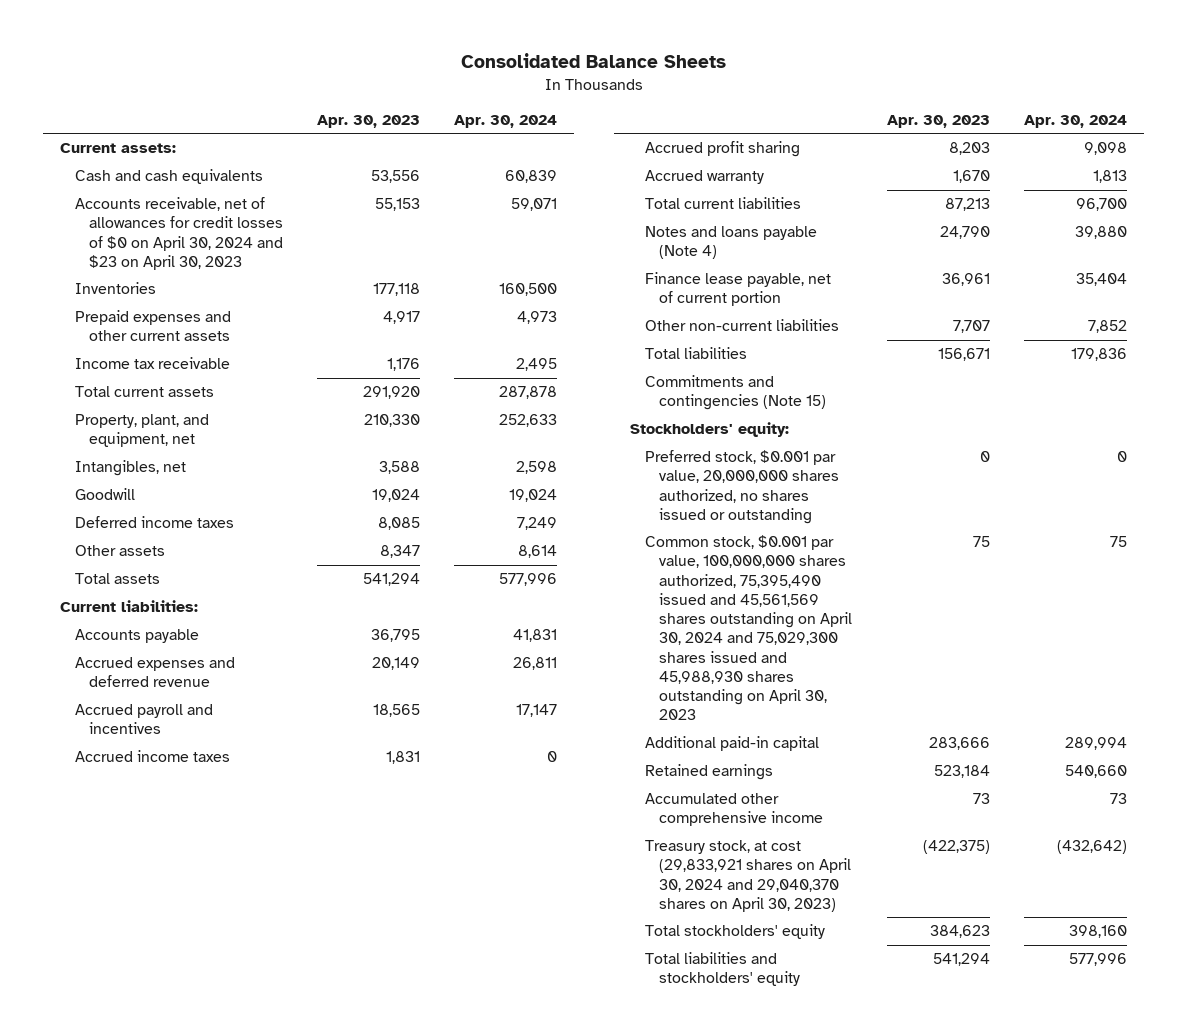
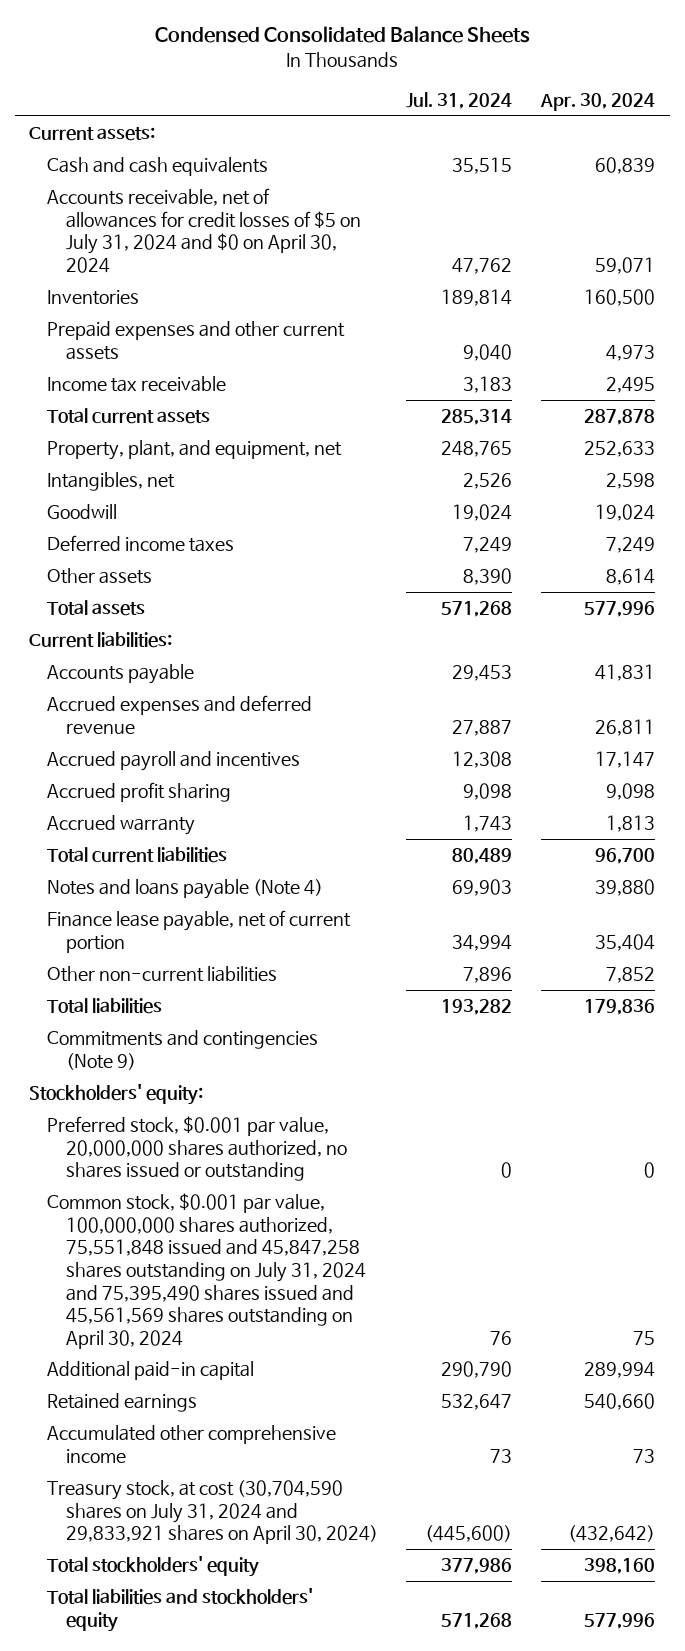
[460,53,726,69] Consolidated Balance Sheets -> [155,26,531,44] Condensed Consolidated Balance Sheets
[317,114,421,128] Apr. 30, 2023 -> none
none -> [406,92,513,110] Jul. 31, 2024
[74,197,284,270] Accounts receivable, net of allowances for credit losses of $0 on April 30, 2024 and $23 on April 30, 2023 -> [47,188,361,273] Accounts receivable, net of allowances for credit losses of $5 on July 31, 2024 and $0 on April 30, 2024
[74,750,230,763] Accrued income taxes -> none
[644,375,827,411] Commitments and contingencies (Note 15) -> [47,1030,319,1070] Commitments and contingencies (Note 9)
[644,535,853,721] Common stock, $0.001 par value, 100,000,000 shares authorized, 75,395,490 issued and 45,561,569 shares outstanding on April 30, 2024 and 75,029,300 shares issued and 45,988,930 shares outstanding on April 30, 2023 -> [47,1193,366,1349] Common stock, $0.001 par value, 100,000,000 shares authorized, 75,551,848 issued and 45,847,258 shares outstanding on July 31, 2024 and 75,395,490 shares issued and 45,561,569 shares outstanding on April 30, 2024
[644,840,852,912] Treasury stock, at cost (29,833,921 shares on April 30, 2024 and 29,040,370 shares on April 30, 2023) -> [47,1480,378,1545] Treasury stock, at cost (30,704,590 shares on July 31, 2024 and 29,833,921 shares on April 30, 2024)

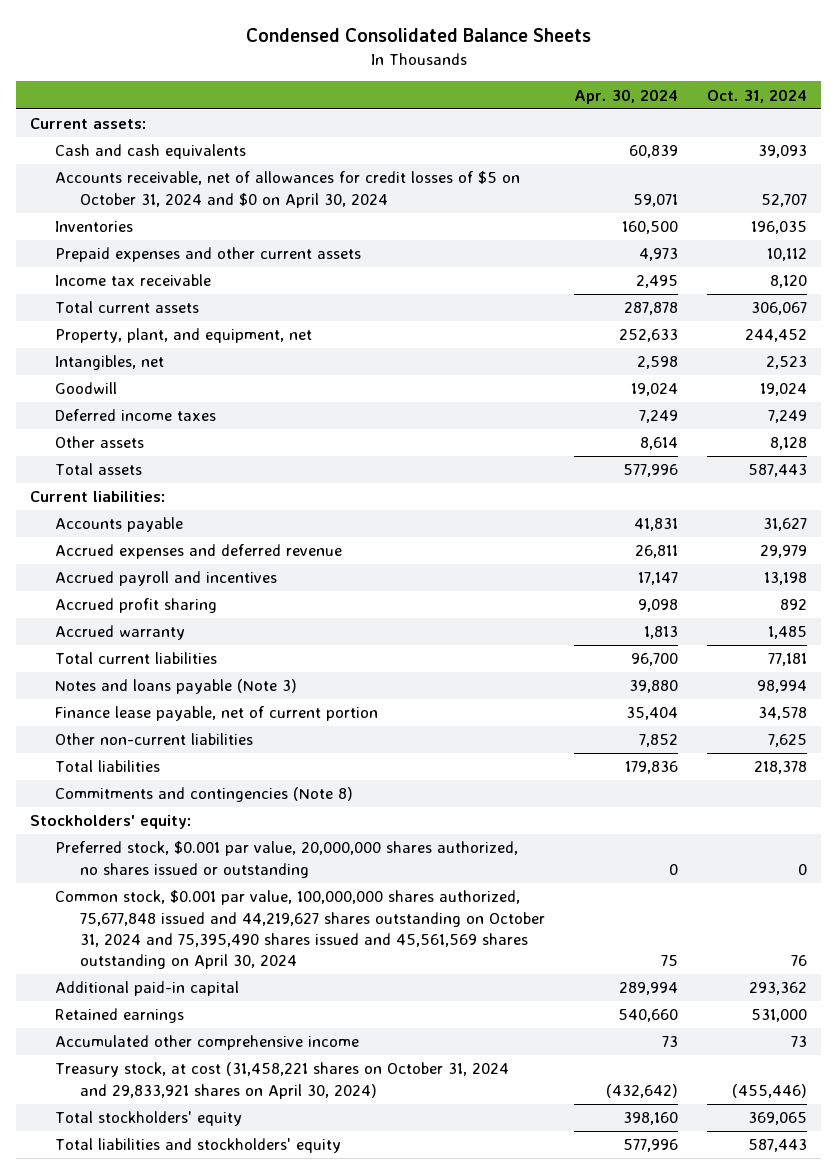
[406,92,513,110] Jul. 31, 2024 -> none
none -> [706,88,807,103] Oct. 31, 2024
[47,188,361,273] Accounts receivable, net of allowances for credit losses of $5 on July 31, 2024 and $0 on April 30, 2024 -> [55,171,521,208] Accounts receivable, net of allowances for credit losses of $5 on October 31, 2024 and $0 on April 30, 2024
[47,879,324,900] Notes and loans payable (Note 4) -> [55,679,298,695] Notes and loans payable (Note 3)
[47,1030,319,1070] Commitments and contingencies (Note 9) -> [55,787,354,803] Commitments and contingencies (Note 8)
[47,1193,366,1349] Common stock, $0.001 par value, 100,000,000 shares authorized, 75,551,848 issued and 45,847,258 shares outstanding on July 31, 2024 and 75,395,490 shares issued and 45,561,569 shares outstanding on April 30, 2024 -> [55,890,546,970] Common stock, $0.001 par value, 100,000,000 shares authorized, 75,677,848 issued and 44,219,627 shares outstanding on October 31, 2024 and 75,395,490 shares issued and 45,561,569 shares outstanding on April 30, 2024
[47,1480,378,1545] Treasury stock, at cost (30,704,590 shares on July 31, 2024 and 29,833,921 shares on April 30, 2024) -> [55,1062,510,1099] Treasury stock, at cost (31,458,221 shares on October 31, 2024 and 29,833,921 shares on April 30, 2024)

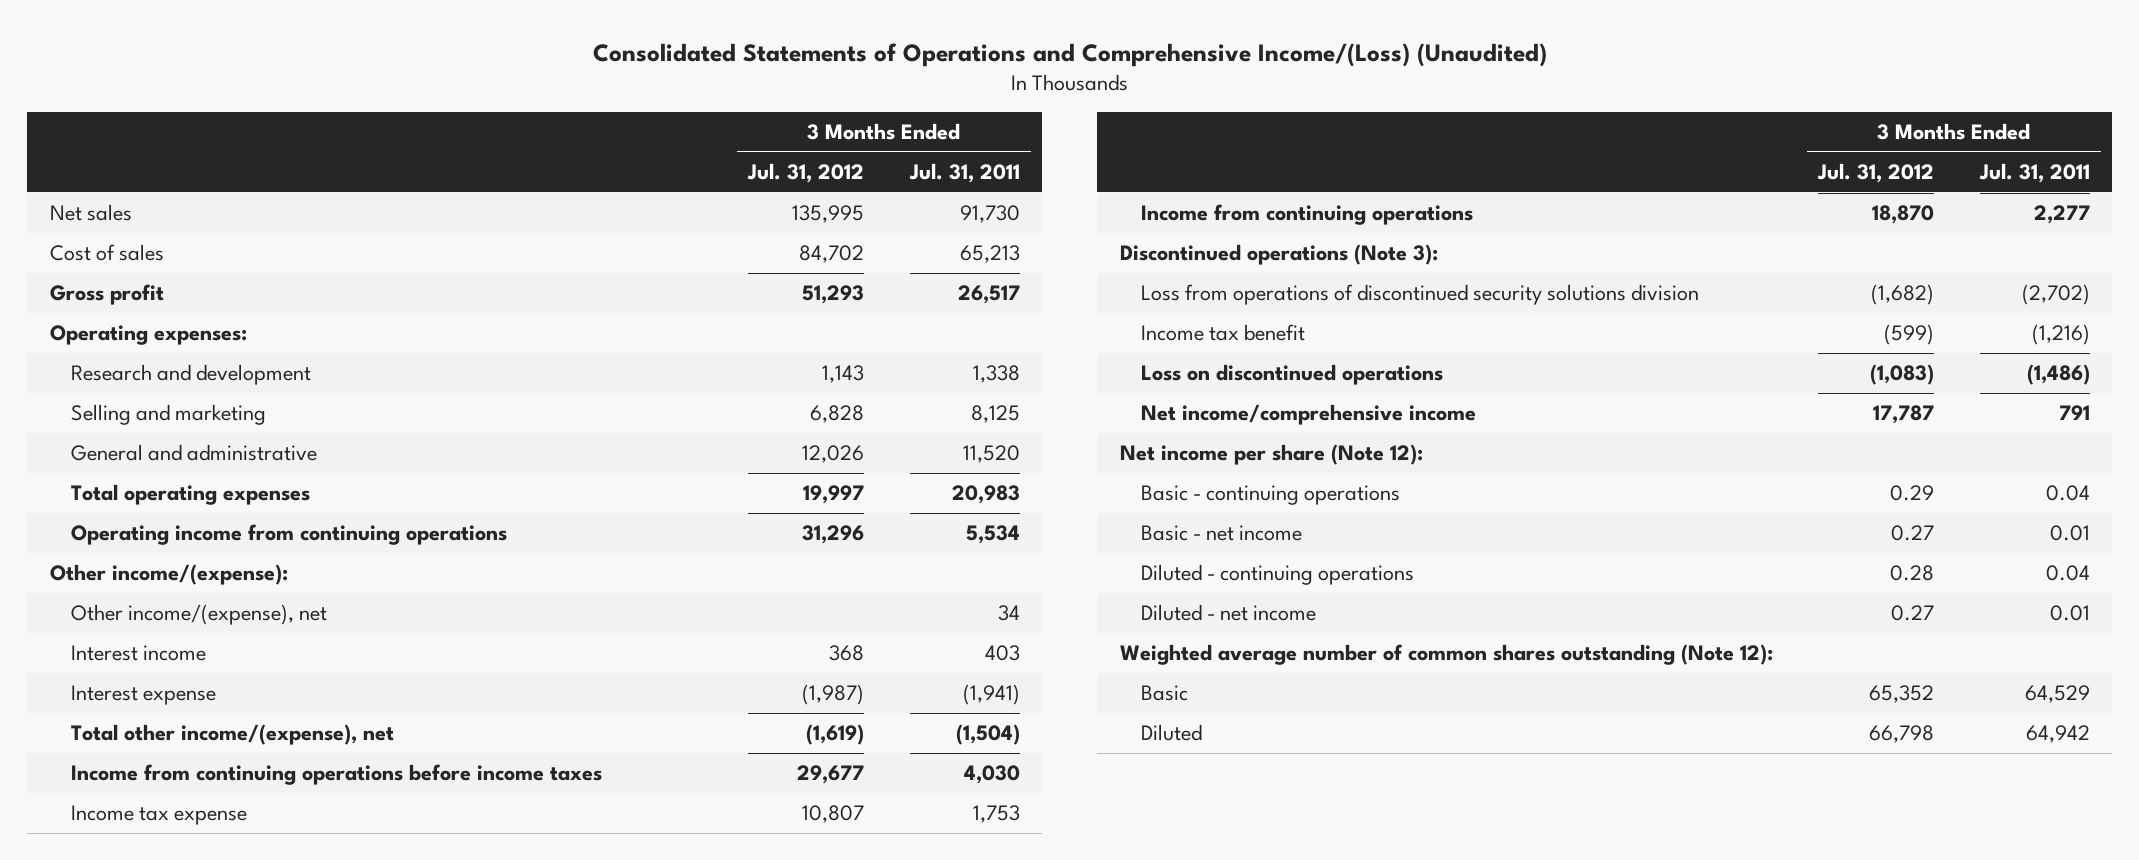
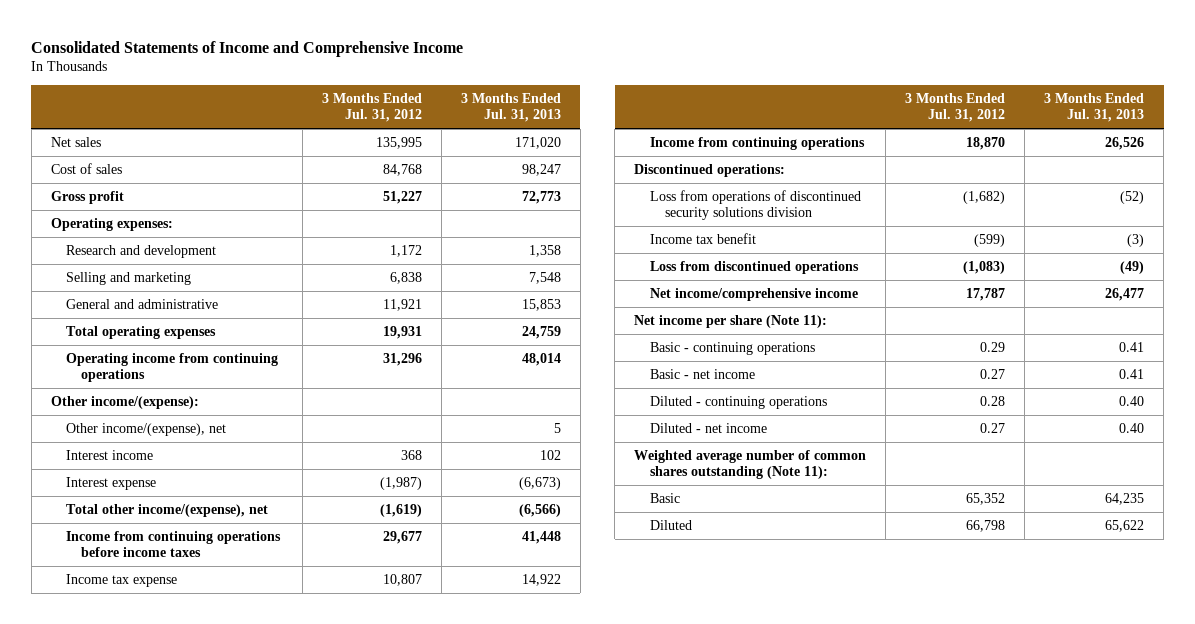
[592,42,1547,67] Consolidated Statements of Operations and Comprehensive Income/(Loss) (Unaudited) -> [31,40,464,57] Consolidated Statements of Income and Comprehensive Income
[908,162,1020,183] Jul. 31, 2011 -> none
none -> [460,93,561,123] 3 Months Ended Jul. 31, 2013
[799,245,865,264] 84,702 -> [382,163,422,176] 84,768
[802,285,865,305] 51,293 -> [382,190,422,204] 51,227
[822,365,865,384] 1,143 -> [389,244,422,257] 1,172
[810,405,865,424] 6,828 -> [389,271,422,284] 6,838
[802,445,865,464] 12,026 -> [382,298,422,311] 11,921
[803,485,865,505] 19,997 -> [382,325,422,339] 19,931
[1119,244,1438,266] Discontinued operations (Note 3): -> [634,163,786,177] Discontinued operations:
[1141,364,1444,386] Loss on discontinued operations -> [649,260,859,274] Loss from discontinued operations
[1119,444,1423,466] Net income per share (Note 12): -> [634,314,828,328] Net income per share (Note 11):
[1119,644,1773,666] Weighted average number of common shares outstanding (Note 12): -> [634,449,867,479] Weighted average number of common shares outstanding (Note 11):

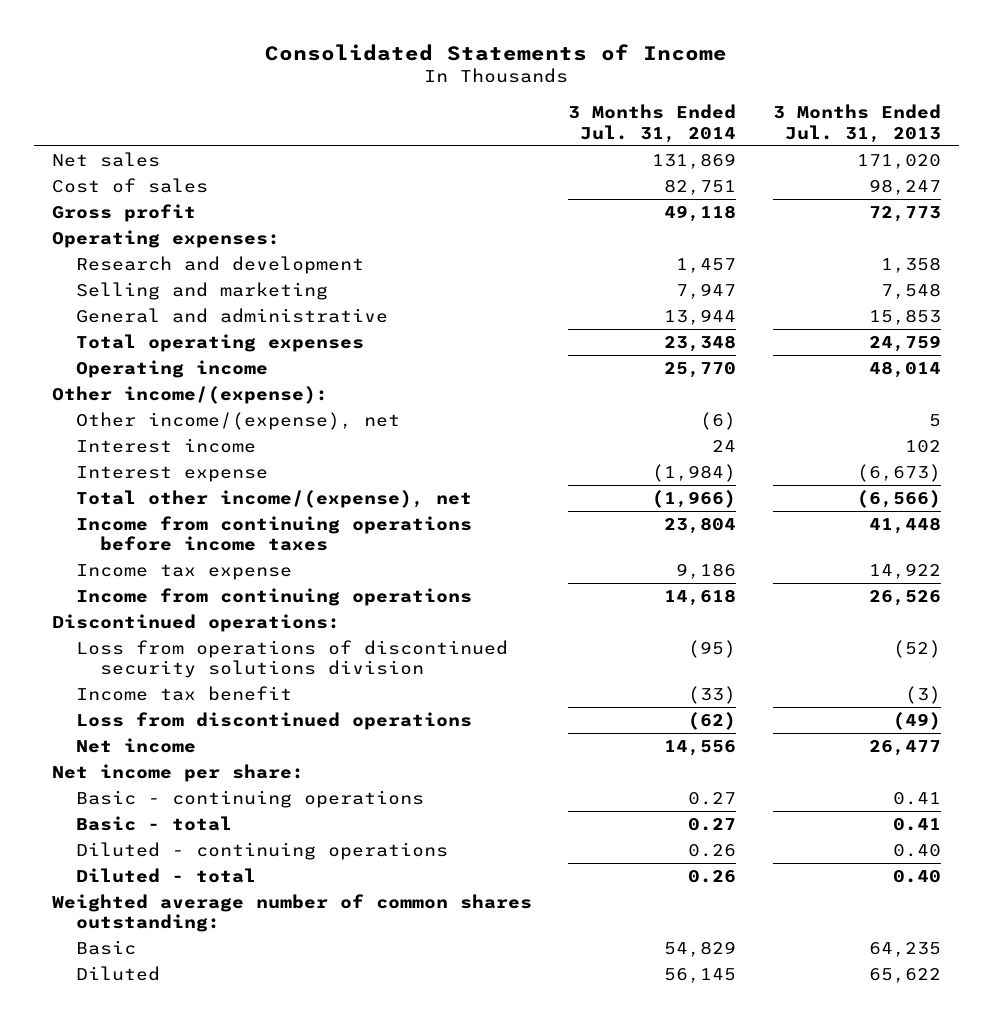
[31,40,464,57] Consolidated Statements of Income and Comprehensive Income -> [265,43,728,61] Consolidated Statements of Income
[321,93,422,123] 3 Months Ended Jul. 31, 2012 -> none
none -> [568,104,737,143] 3 Months Ended Jul. 31, 2014
[65,352,278,382] Operating income from continuing operations -> [75,359,268,378] Operating income
[649,287,858,301] Net income/comprehensive income -> [75,737,196,753] Net income
[634,314,828,328] Net income per share (Note 11): -> [51,763,304,782] Net income per share:
[649,368,755,379] Basic - net income -> [75,815,232,831] Basic - total
[649,422,767,433] Diluted - net income -> [75,867,256,883] Diluted - total
[634,449,867,479] Weighted average number of common shares outstanding (Note 11): -> [51,893,532,933] Weighted average number of common shares outstanding:

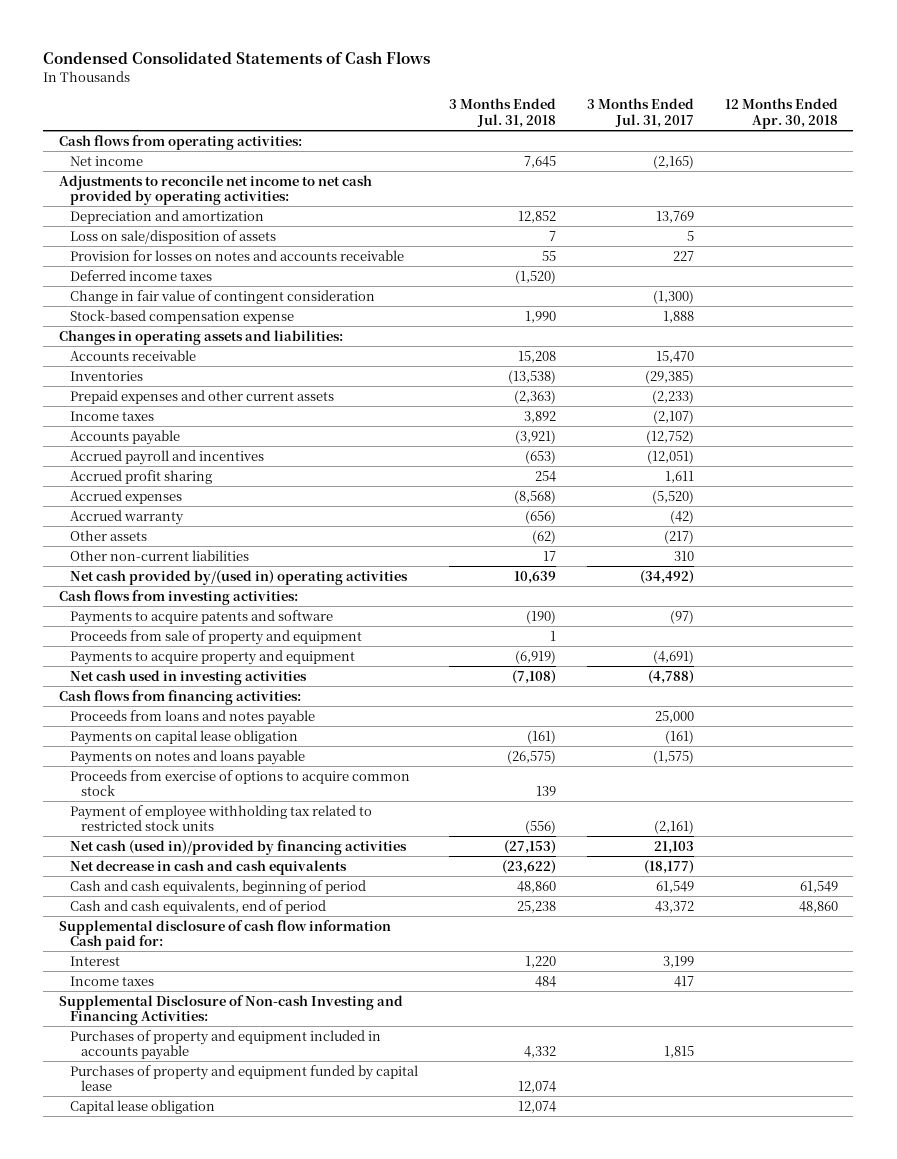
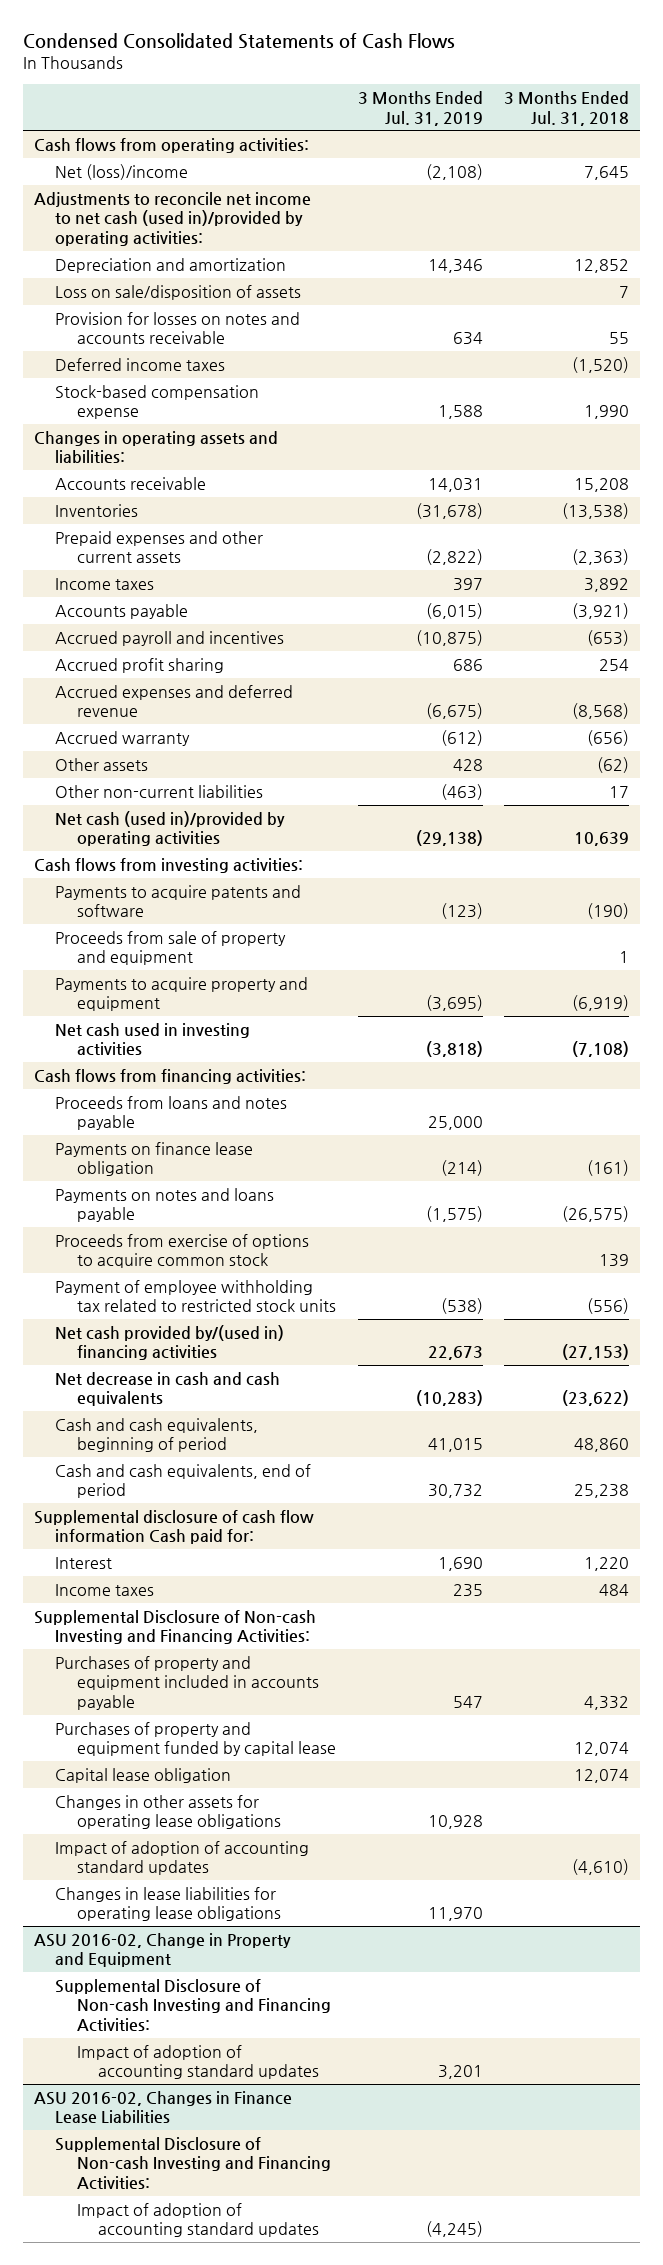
[586,98,694,129] 3 Months Ended Jul. 31, 2017 -> none
[724,98,838,130] 12 Months Ended Apr. 30, 2018 -> none
none -> [357,90,483,126] 3 Months Ended Jul. 31, 2019
[70,155,144,166] Net income -> [55,163,189,180] Net (loss)/income
[58,174,372,206] Adjustments to reconcile net income to net cash provided by operating activities: -> [33,191,311,246] Adjustments to reconcile net income to net cash (used in)/provided by operating activities:
[70,289,376,304] Change in fair value of contingent consideration -> none
[70,489,183,504] Accrued expenses -> [55,684,294,718] Accrued expenses and deferred revenue
[70,569,409,585] Net cash provided by/(used in) operating activities -> [55,810,286,847] Net cash (used in)/provided by operating activities
[70,729,299,745] Payments on capital lease obligation -> [55,1141,254,1177] Payments on finance lease obligation
[70,839,408,855] Net cash (used in)/provided by financing activities -> [55,1324,285,1361] Net cash provided by/(used in) financing activities
none -> [55,1794,281,1830] Changes in other assets for operating lease obligations
none -> [55,1840,310,1876] Impact of adoption of accounting standard updates
none -> [55,1886,281,1922] Changes in lease liabilities for operating lease obligations
none -> [33,1932,291,1968] ASU 2016-02, Change in Property and Equipment
none -> [55,1978,331,2032] Supplemental Disclosure of Non-cash Investing and Financing Activities:
none -> [76,2044,320,2080] Impact of adoption of accounting standard updates
none -> [33,2090,292,2124] ASU 2016-02, Changes in Finance Lease Liabilities
none -> [55,2136,331,2190] Supplemental Disclosure of Non-cash Investing and Financing Activities:
none -> [76,2202,320,2238] Impact of adoption of accounting standard updates

